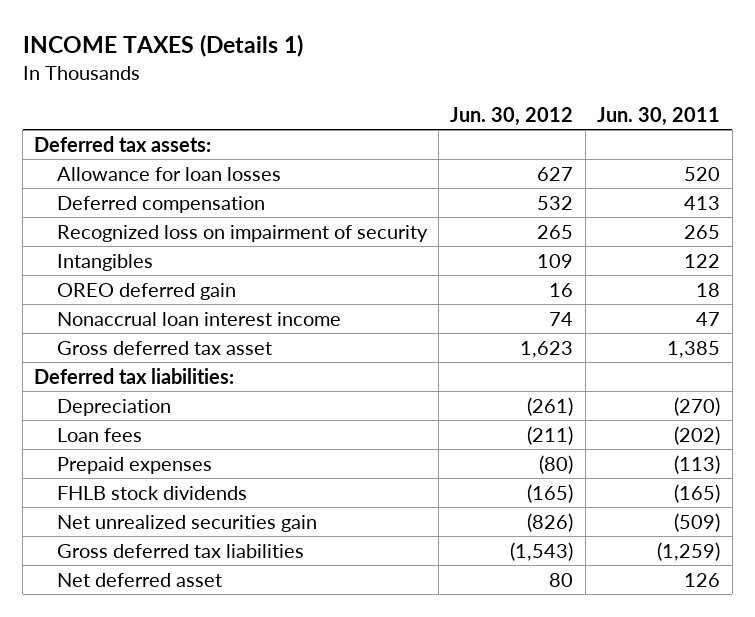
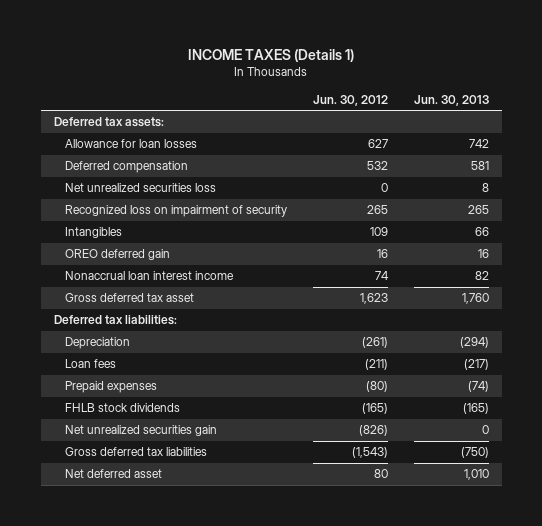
[597,106,721,126] Jun. 30, 2011 -> none
none -> [413,94,489,106] Jun. 30, 2013
none -> [64,183,216,193] Net unrealized securities loss

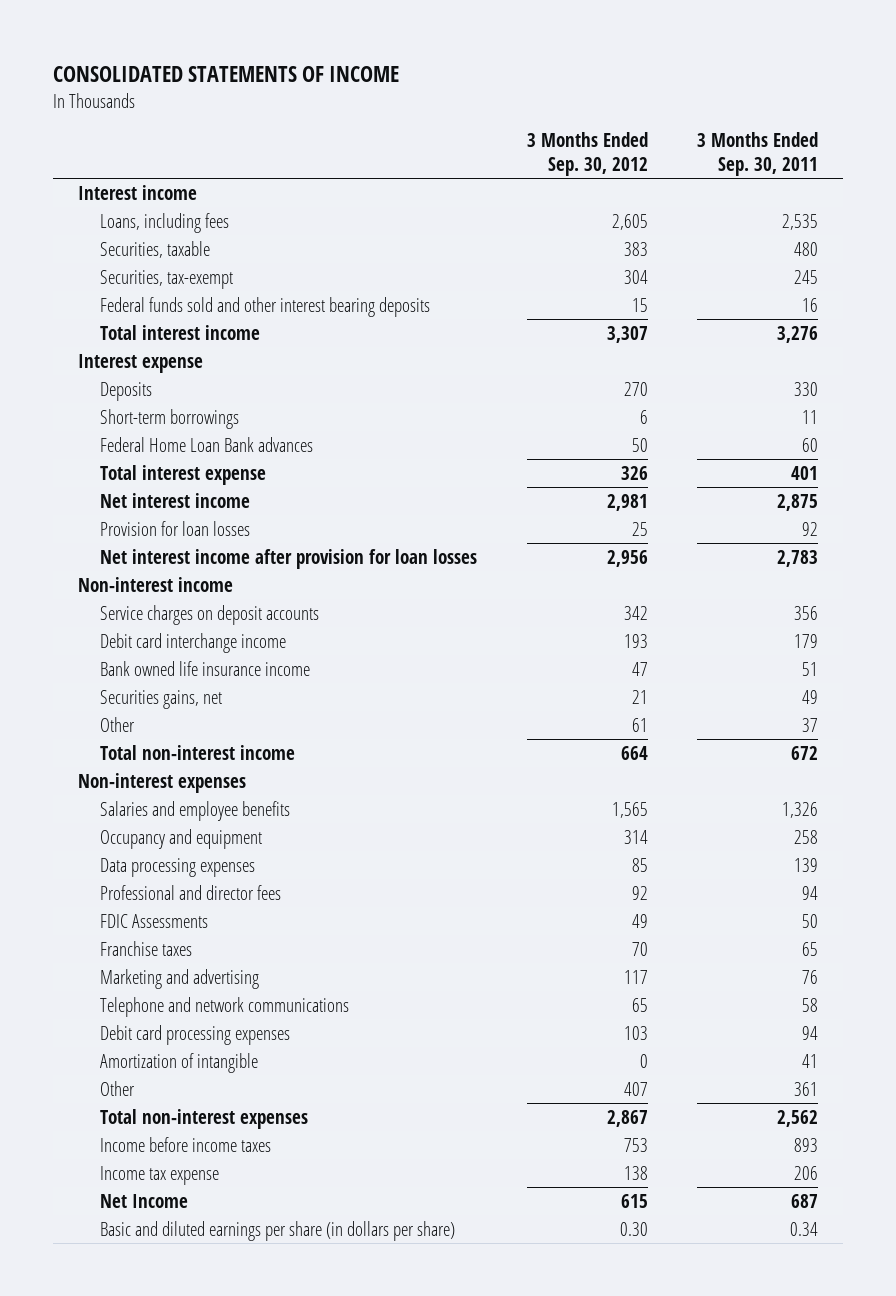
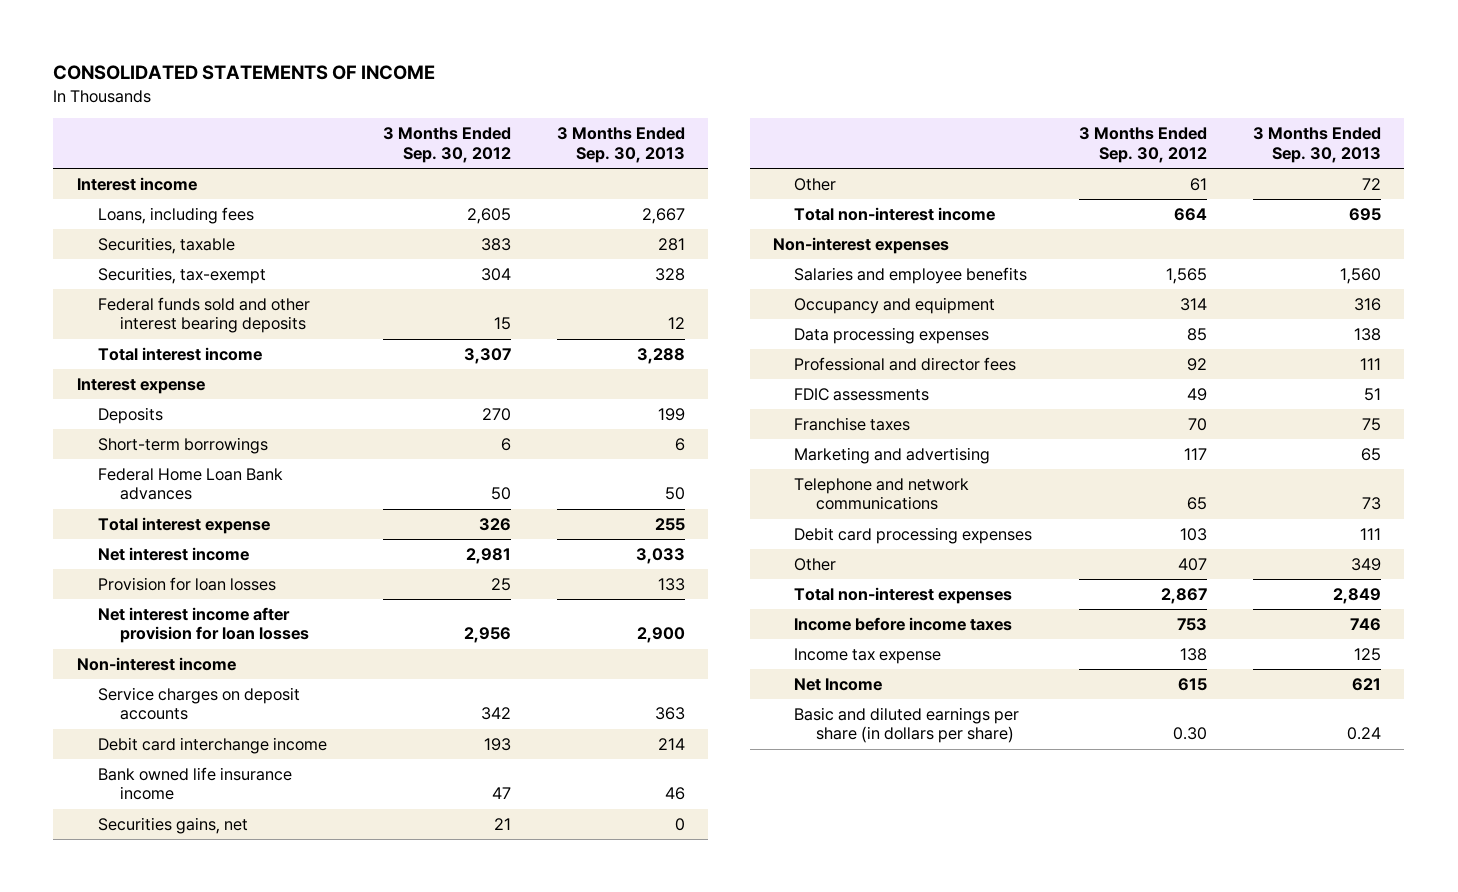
[697,132,819,176] 3 Months Ended Sep. 30, 2011 -> none
none -> [556,127,685,163] 3 Months Ended Sep. 30, 2013
[100,913,209,928] FDIC Assessments -> [794,388,930,402] FDIC assessments
[100,1052,259,1073] Amortization of intangible -> none

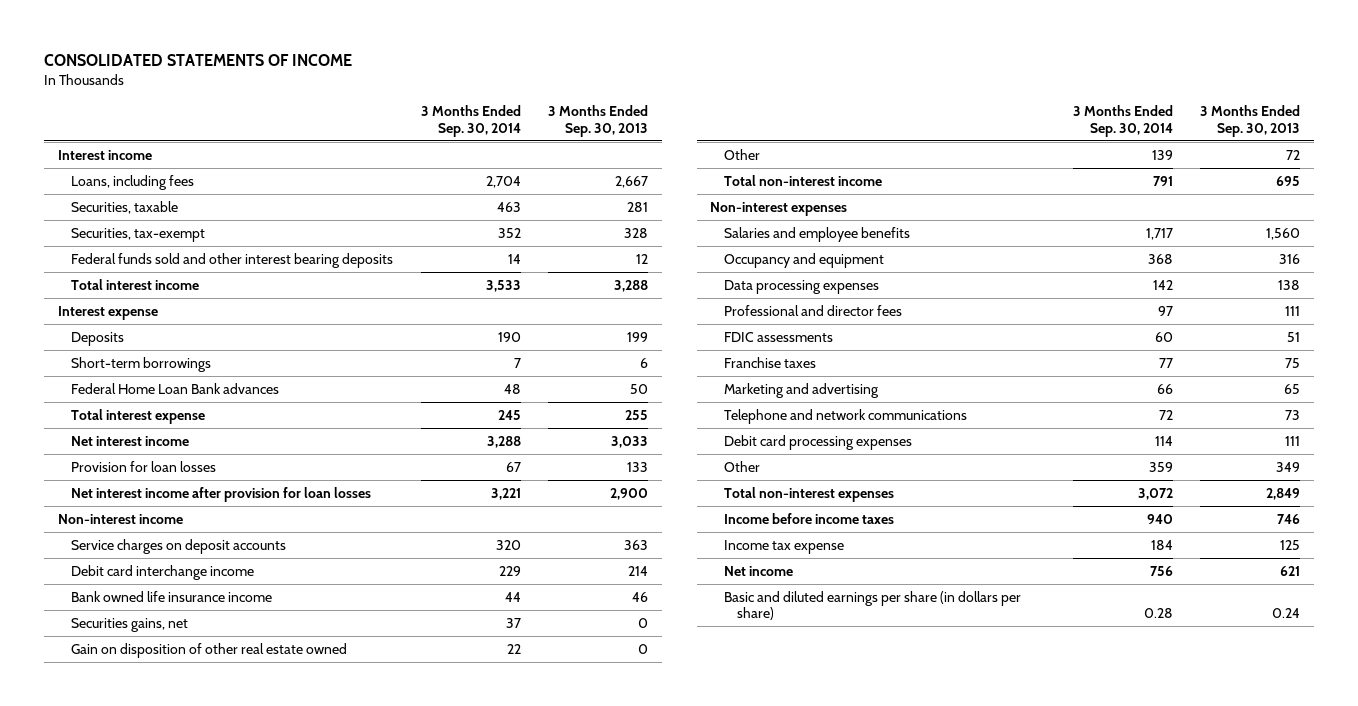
[382,127,511,163] 3 Months Ended Sep. 30, 2012 -> none
none -> [420,105,521,137] 3 Months Ended Sep. 30, 2014
none -> [71,642,348,658] Gain on disposition of other real estate owned
[794,678,883,692] Net Income -> [723,565,793,576] Net income

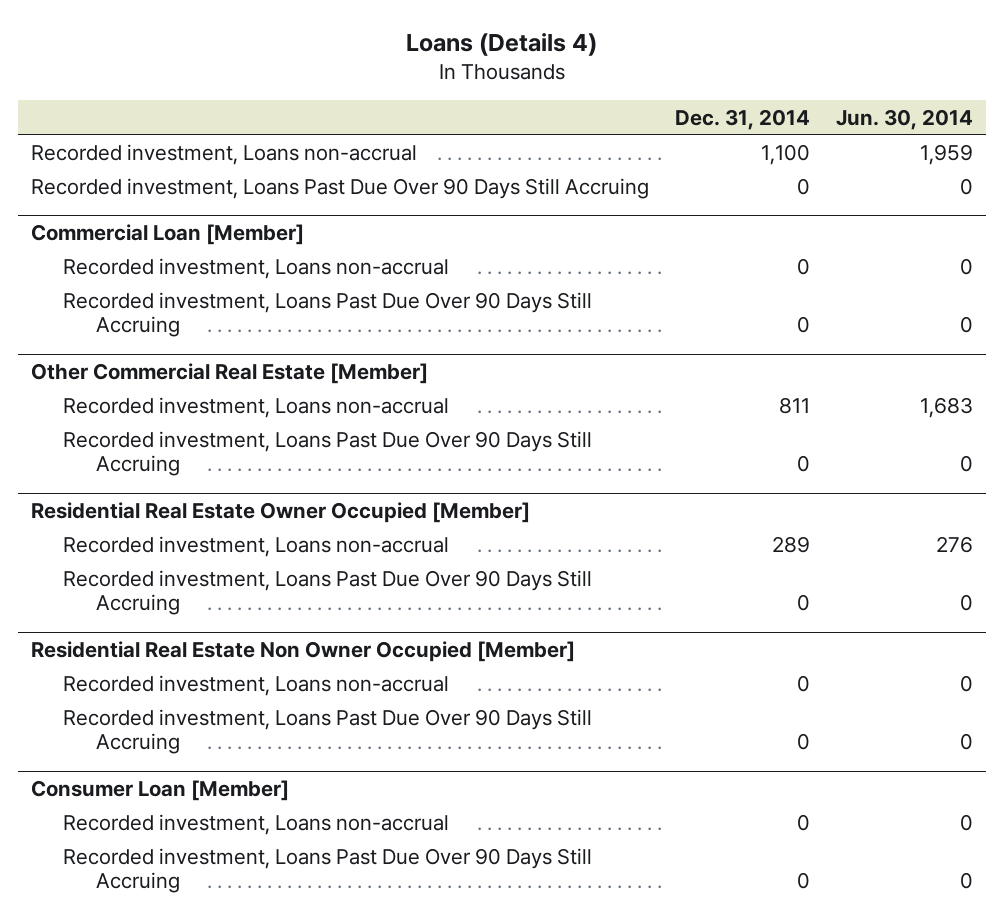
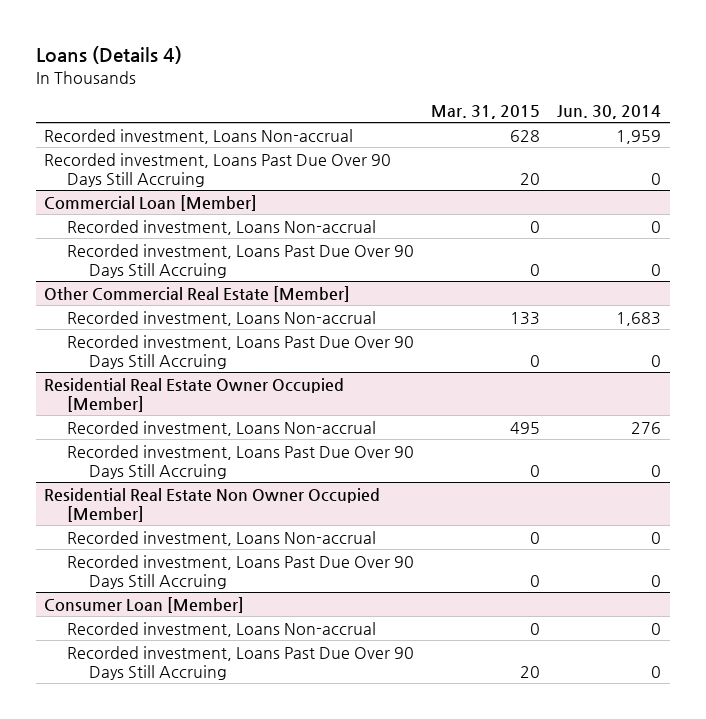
[674,108,810,130] Dec. 31, 2014 -> none
none -> [430,105,540,120] Mar. 31, 2015
[31,143,418,165] Recorded investment, Loans non-accrual -> [44,128,354,144] Recorded investment, Loans Non-accrual
[63,257,450,279] Recorded investment, Loans non-accrual -> [66,219,376,235] Recorded investment, Loans Non-accrual
[63,396,450,418] Recorded investment, Loans non-accrual -> [66,310,376,326] Recorded investment, Loans Non-accrual
[63,535,450,557] Recorded investment, Loans non-accrual -> [66,420,376,436] Recorded investment, Loans Non-accrual
[63,674,450,696] Recorded investment, Loans non-accrual -> [66,530,376,546] Recorded investment, Loans Non-accrual
[63,813,450,835] Recorded investment, Loans non-accrual -> [66,621,376,637] Recorded investment, Loans Non-accrual

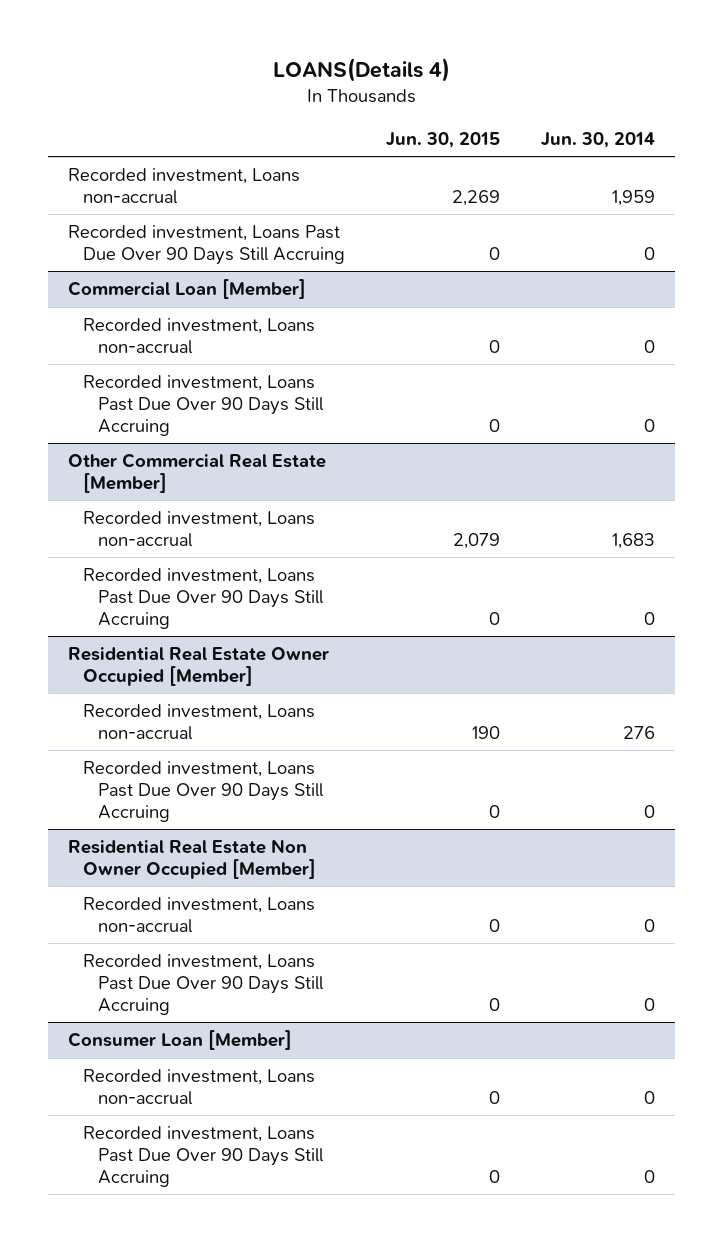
[35,45,182,64] Loans (Details 4) -> [272,57,450,82] LOANS(Details 4)
[430,105,540,120] Mar. 31, 2015 -> none
none -> [385,131,500,148] Jun. 30, 2015
[44,128,354,144] Recorded investment, Loans Non-accrual -> [68,168,301,204] Recorded investment, Loans non-accrual
[66,219,376,235] Recorded investment, Loans Non-accrual -> [83,318,316,354] Recorded investment, Loans non-accrual
[66,310,376,326] Recorded investment, Loans Non-accrual -> [83,511,316,547] Recorded investment, Loans non-accrual
[66,420,376,436] Recorded investment, Loans Non-accrual -> [83,704,316,740] Recorded investment, Loans non-accrual
[66,530,376,546] Recorded investment, Loans Non-accrual -> [83,897,316,933] Recorded investment, Loans non-accrual
[66,621,376,637] Recorded investment, Loans Non-accrual -> [83,1069,316,1105] Recorded investment, Loans non-accrual

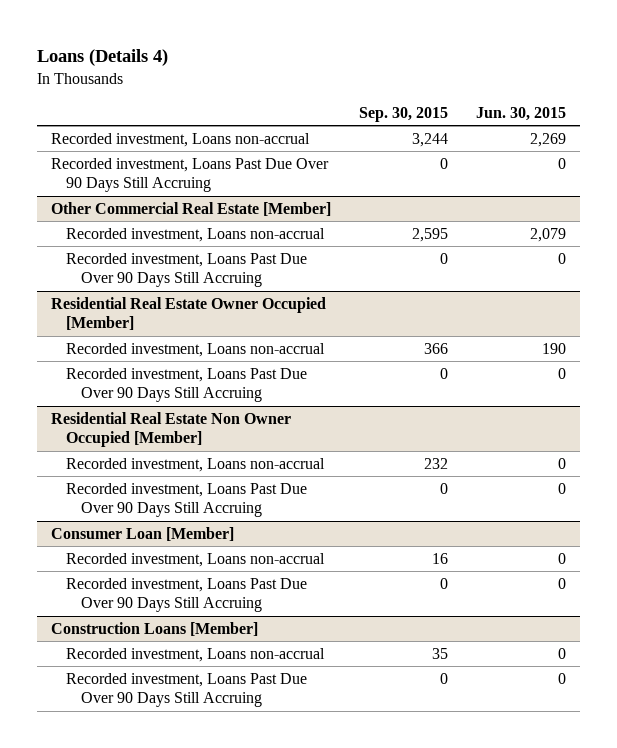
[272,57,450,82] LOANS(Details 4) -> [36,48,168,66] Loans (Details 4)
[540,131,655,148] Jun. 30, 2014 -> none
none -> [358,106,448,122] Sep. 30, 2015
[68,279,307,300] Commercial Loan [Member] -> none
[83,318,316,354] Recorded investment, Loans non-accrual -> none
[83,375,323,436] Recorded investment, Loans Past Due Over 90 Days Still Accruing -> none
none -> [50,621,258,636] Construction Loans [Member]
none -> [65,647,325,662] Recorded investment, Loans non-accrual
none -> [65,672,307,708] Recorded investment, Loans Past Due Over 90 Days Still Accruing

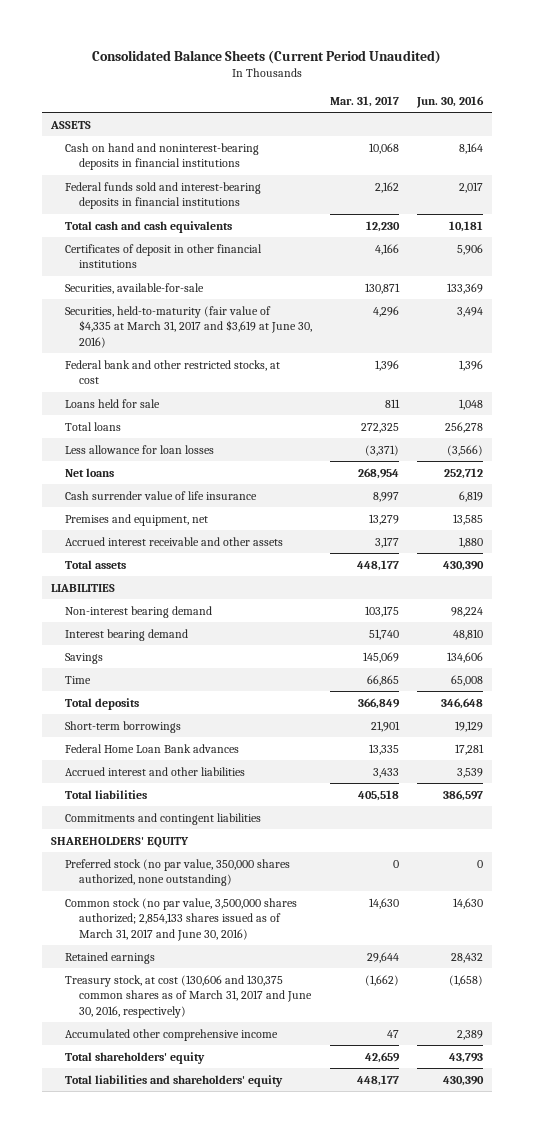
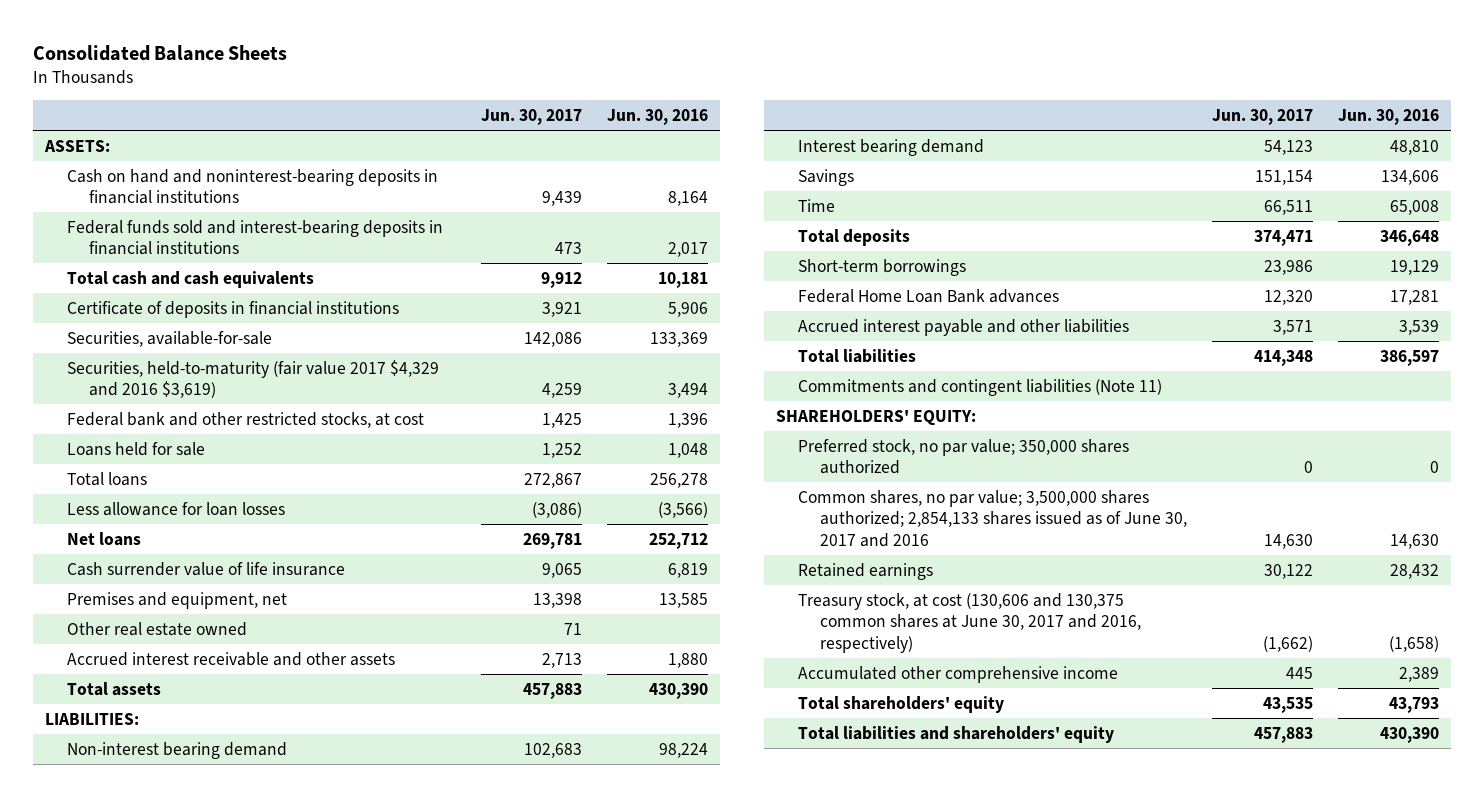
[91,49,441,64] Consolidated Balance Sheets (Current Period Unaudited) -> [32,44,287,61] Consolidated Balance Sheets
[329,95,399,107] Mar. 31, 2017 -> none
none -> [481,108,583,125] Jun. 30, 2017
[49,120,91,129] ASSETS -> [44,139,111,152] ASSETS:
[64,243,262,269] Certificates of deposit in other financial institutions -> [67,300,400,318] Certificate of deposits in financial institutions
[64,305,312,348] Securities, held-to-maturity (fair value of $4,335 at March 31, 2017 and $3,619 at June 30, 2016) -> [67,359,440,399] Securities, held-to-maturity (fair value 2017 $4,329 and 2016 $3,619)
none -> [67,621,248,636] Other real estate owned
[50,583,115,592] LIABILITIES -> [45,712,140,725] LIABILITIES:
[64,766,245,776] Accrued interest and other liabilities -> [798,318,1130,336] Accrued interest payable and other liabilities
[64,812,261,825] Commitments and contingent liabilities -> [798,378,1163,396] Commitments and contingent liabilities (Note 11)
[50,836,189,848] SHAREHOLDERS' EQUITY -> [775,409,976,426] SHAREHOLDERS' EQUITY:
[64,858,290,887] Preferred stock (no par value, 350,000 shares authorized, none outstanding) -> [798,438,1130,475] Preferred stock, no par value; 350,000 shares authorized
[64,897,297,941] Common stock (no par value, 3,500,000 shares authorized; 2,854,133 shares issued as of March 31, 2017 and June 30, 2016) -> [798,489,1188,547] Common shares, no par value; 3,500,000 shares authorized; 2,854,133 shares issued as of June 30, 2017 and 2016
[64,974,312,1018] Treasury stock, at cost (130,606 and 130,375 common shares as of March 31, 2017 and June 30, 2016, respectively) -> [798,592,1142,653] Treasury stock, at cost (130,606 and 130,375 common shares at June 30, 2017 and 2016, respectively)

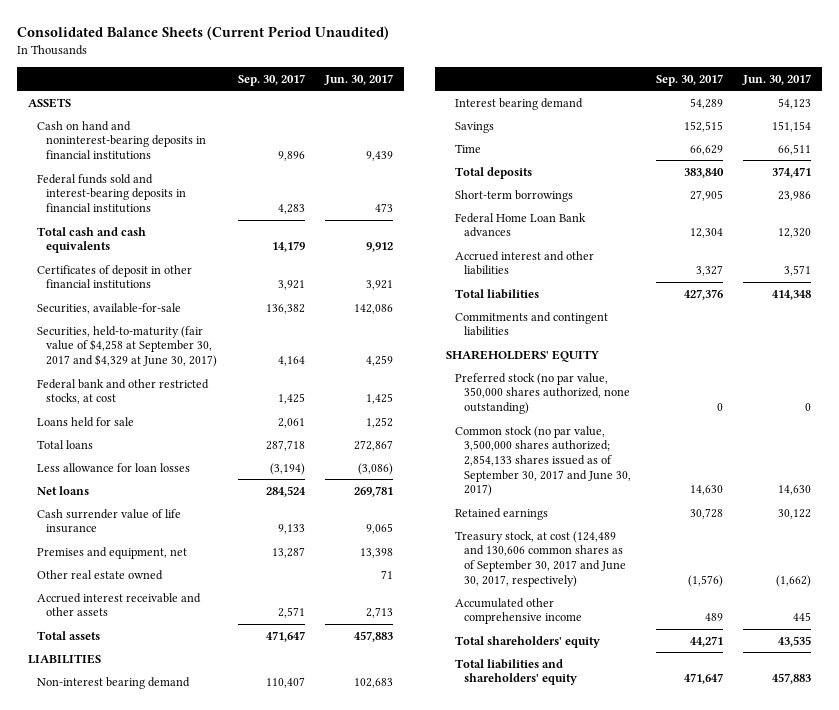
[32,44,287,61] Consolidated Balance Sheets -> [17,25,390,40] Consolidated Balance Sheets (Current Period Unaudited)
[606,108,708,125] Jun. 30, 2016 -> none
none -> [237,73,305,86] Sep. 30, 2017
[44,139,111,152] ASSETS: -> [27,97,71,108] ASSETS
[67,300,400,318] Certificate of deposits in financial institutions -> [36,264,192,290] Certificates of deposit in other financial institutions
[67,359,440,399] Securities, held-to-maturity (fair value 2017 $4,329 and 2016 $3,619) -> [36,325,217,368] Securities, held-to-maturity (fair value of $4,258 at September 30, 2017 and $4,329 at June 30, 2017)
[45,712,140,725] LIABILITIES: -> [27,653,101,664] LIABILITIES
[798,318,1130,336] Accrued interest payable and other liabilities -> [454,250,594,276] Accrued interest and other liabilities
[798,378,1163,396] Commitments and contingent liabilities (Note 11) -> [454,311,608,337] Commitments and contingent liabilities
[775,409,976,426] SHAREHOLDERS' EQUITY: -> [445,349,599,362] SHAREHOLDERS' EQUITY
[798,438,1130,475] Preferred stock, no par value; 350,000 shares authorized -> [454,372,630,415] Preferred stock (no par value, 350,000 shares authorized, none outstanding)
[798,489,1188,547] Common shares, no par value; 3,500,000 shares authorized; 2,854,133 shares issued as of June 30, 2017 and 2016 -> [454,425,631,497] Common stock (no par value, 3,500,000 shares authorized; 2,854,133 shares issued as of September 30, 2017 and June 30, 2017)
[798,592,1142,653] Treasury stock, at cost (130,606 and 130,375 common shares at June 30, 2017 and 2016, respectively) -> [454,530,626,587] Treasury stock, at cost (124,489 and 130,606 common shares as of September 30, 2017 and June 30, 2017, respectively)

